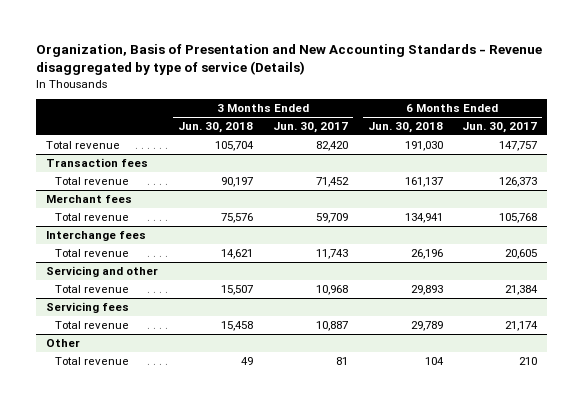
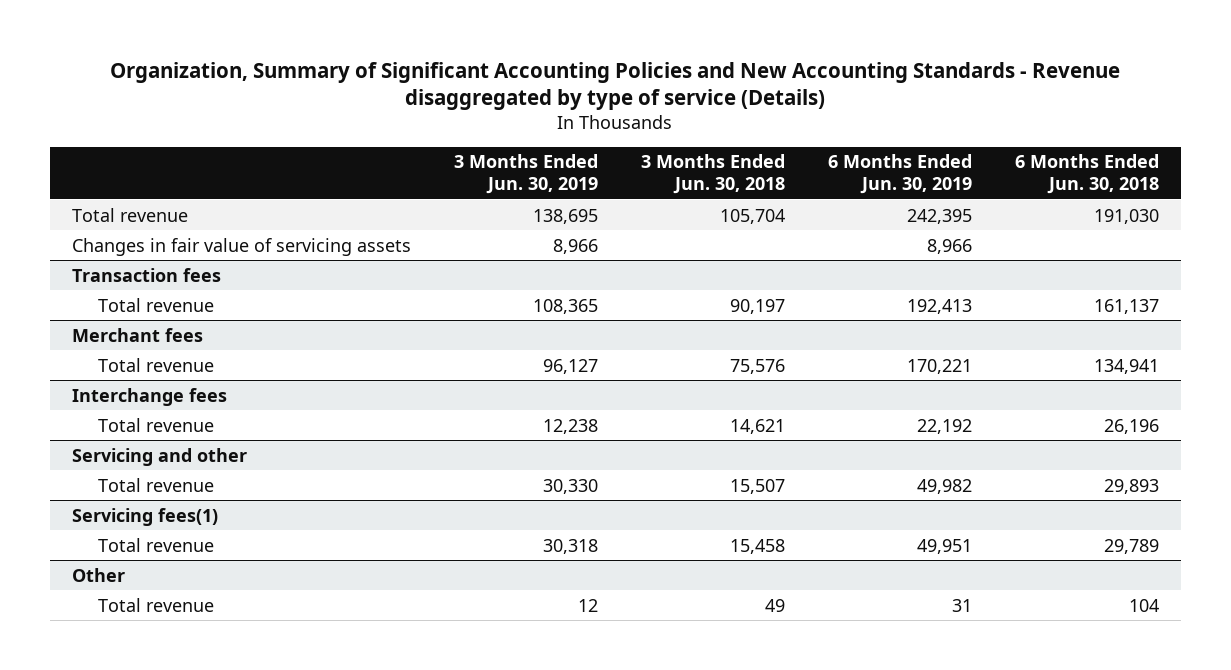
[35,44,542,76] Organization, Basis of Presentation and New Accounting Standards - Revenue disaggregated by type of service (Details) -> [110,61,1121,111] Organization, Summary of Significant Accounting Policies and New Accounting Standards - Revenue disaggregated by type of service (Details)
[272,122,348,134] Jun. 30, 2017 -> none
[462,122,538,134] Jun. 30, 2017 -> none
none -> [453,154,598,195] 3 Months Ended Jun. 30, 2019
none -> [827,154,972,195] 6 Months Ended Jun. 30, 2019
none -> [71,237,411,256] Changes in fair value of servicing assets
[45,301,129,313] Servicing fees -> [71,507,218,526] Servicing fees(1)

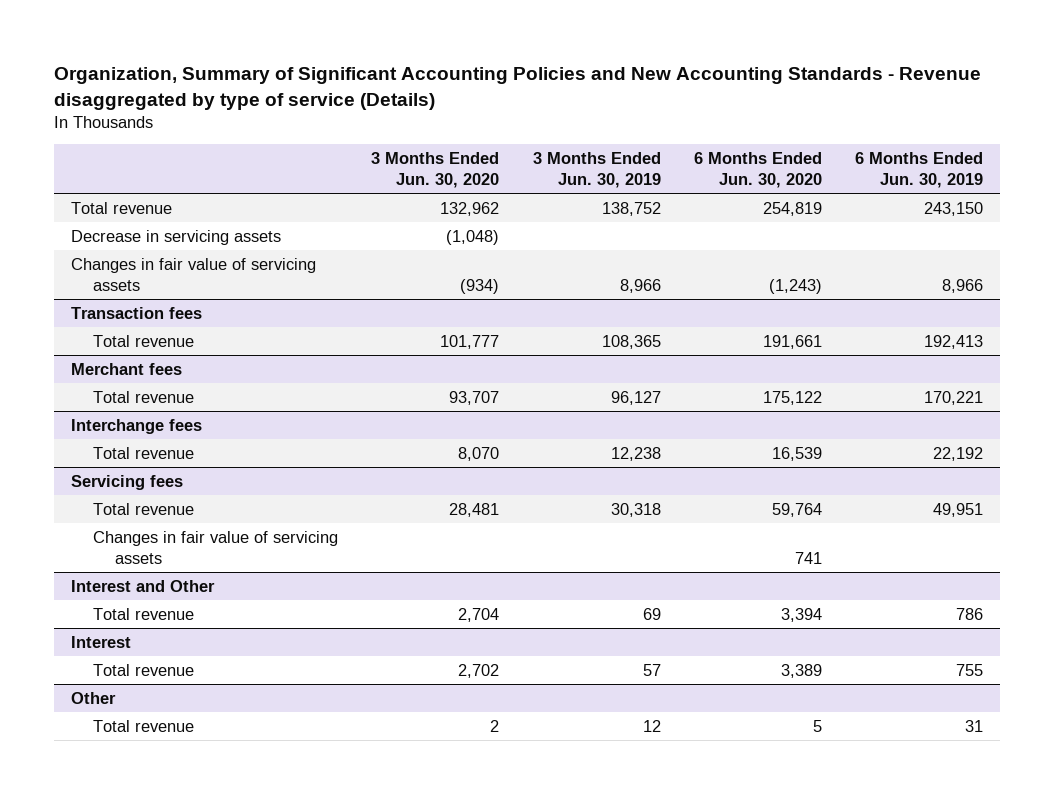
[640,154,785,195] 3 Months Ended Jun. 30, 2018 -> none
[1015,154,1160,195] 6 Months Ended Jun. 30, 2018 -> none
none -> [371,151,500,189] 3 Months Ended Jun. 30, 2020
none -> [693,151,822,189] 6 Months Ended Jun. 30, 2020
[532,208,598,224] 138,695 -> [601,201,661,216] 138,752
[906,208,972,224] 242,395 -> [924,201,984,216] 243,150
none -> [71,229,282,245] Decrease in servicing assets
[71,447,247,466] Servicing and other -> none
[97,477,214,492] Total revenue -> none
[71,507,218,526] Servicing fees(1) -> [71,474,184,490] Servicing fees
none -> [93,530,339,564] Changes in fair value of servicing assets
none -> [71,579,216,592] Interest and Other
none -> [93,607,195,620] Total revenue
none -> [71,635,132,648] Interest
none -> [93,663,195,676] Total revenue

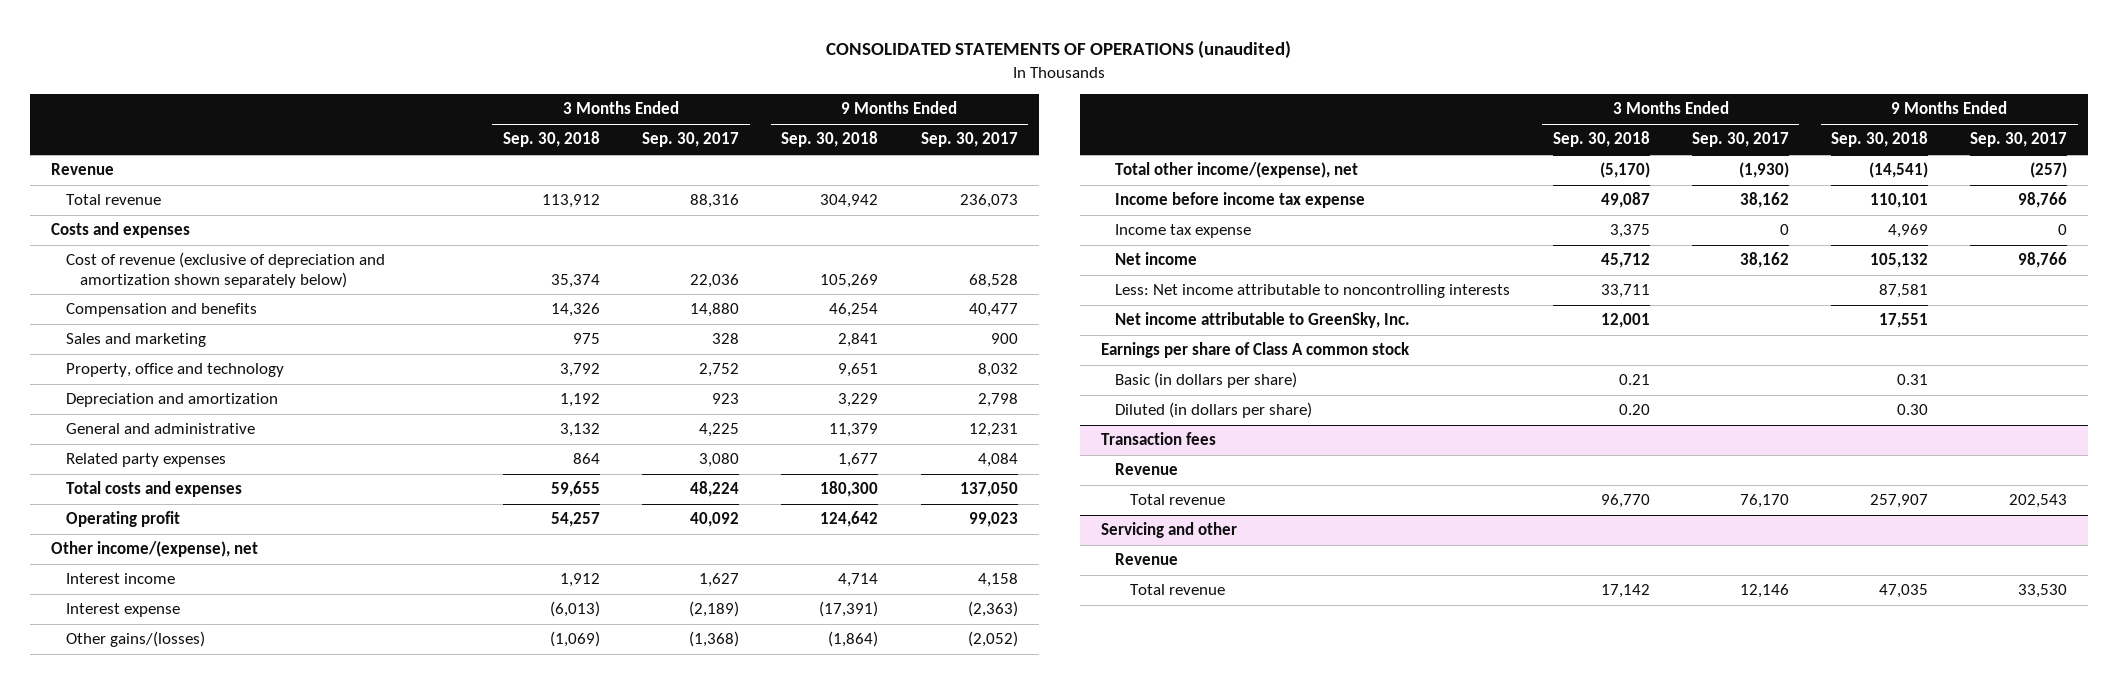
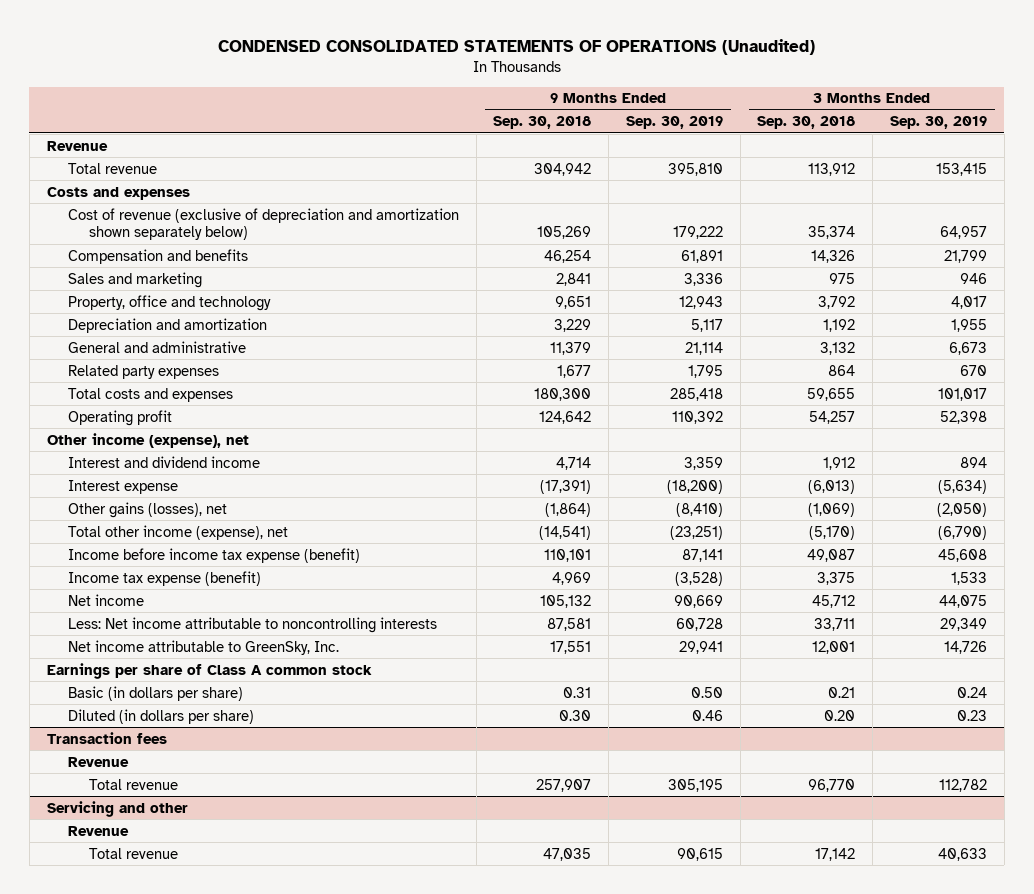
[826,40,1292,59] CONSOLIDATED STATEMENTS OF OPERATIONS (unaudited) -> [217,39,815,56] CONDENSED CONSOLIDATED STATEMENTS OF OPERATIONS (Unaudited)
[642,132,740,148] Sep. 30, 2017 -> none
[920,132,1018,148] Sep. 30, 2017 -> none
none -> [625,116,723,130] Sep. 30, 2019
none -> [889,116,987,130] Sep. 30, 2019
[51,541,259,558] Other income/(expense), net -> [46,432,249,448] Other income (expense), net
[65,573,175,585] Interest income -> [67,455,260,468] Interest and dividend income
[65,631,205,648] Other gains/(losses) -> [67,501,227,518] Other gains (losses), net
[1115,162,1359,179] Total other income/(expense), net -> [67,524,288,540] Total other income (expense), net
[1115,192,1366,209] Income before income tax expense -> [67,547,360,563] Income before income tax expense (benefit)
[1115,224,1252,239] Income tax expense -> [67,570,261,586] Income tax expense (benefit)

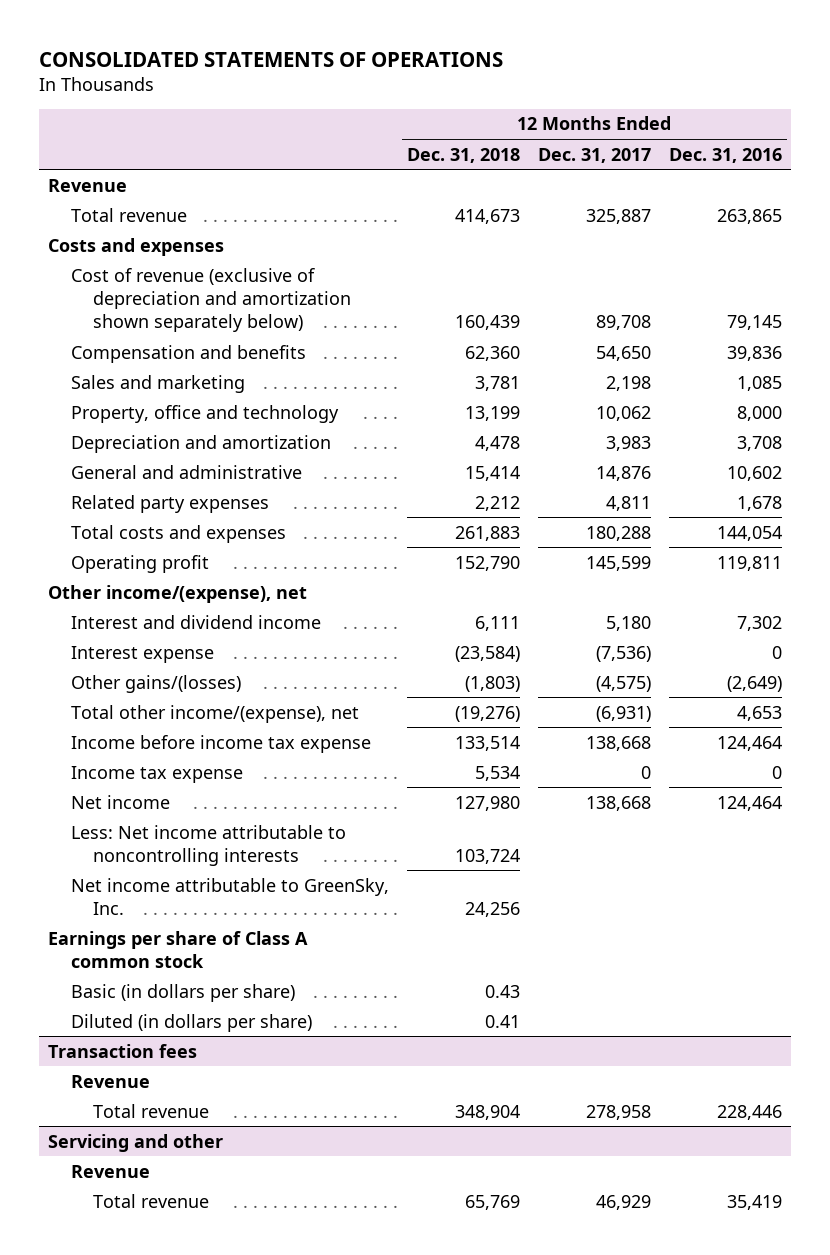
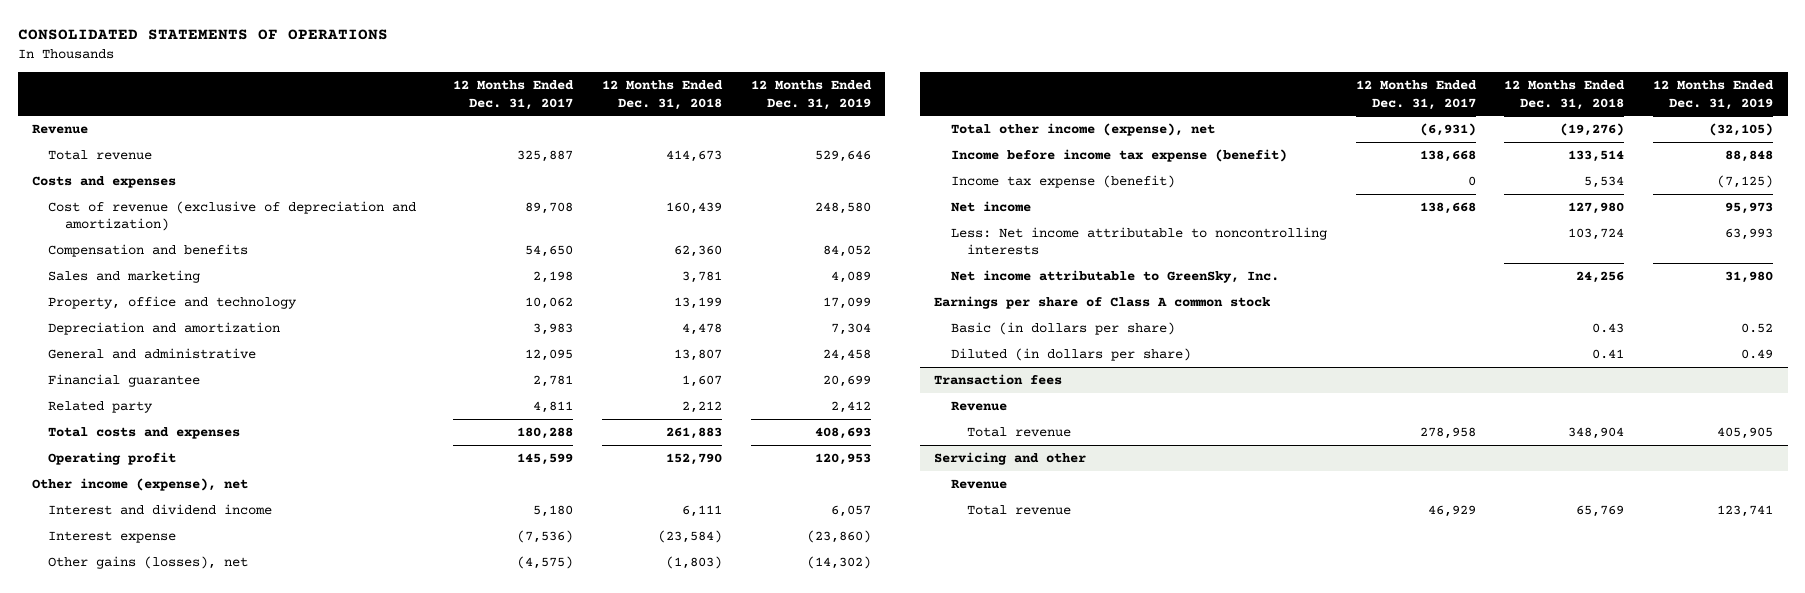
[669,147,783,163] Dec. 31, 2016 -> none
none -> [750,80,872,110] 12 Months Ended Dec. 31, 2019
[70,267,352,332] Cost of revenue (exclusive of depreciation and amortization shown separately below) -> [48,200,417,232] Cost of revenue (exclusive of depreciation and amortization)
[464,465,520,481] 15,414 -> [673,348,722,361] 13,807
[595,465,651,481] 14,876 -> [525,348,574,361] 12,095
none -> [48,373,201,387] Financial guarantee
[70,494,269,513] Related party expenses -> [48,400,154,413] Related party
[48,584,308,603] Other income/(expense), net -> [31,477,248,491] Other income (expense), net
[70,674,241,693] Other gains/(losses) -> [48,555,249,569] Other gains (losses), net
[70,704,359,723] Total other income/(expense), net -> [950,122,1215,136] Total other income (expense), net
[70,734,371,753] Income before income tax expense -> [950,148,1287,162] Income before income tax expense (benefit)
[70,765,243,783] Income tax expense -> [950,174,1175,188] Income tax expense (benefit)

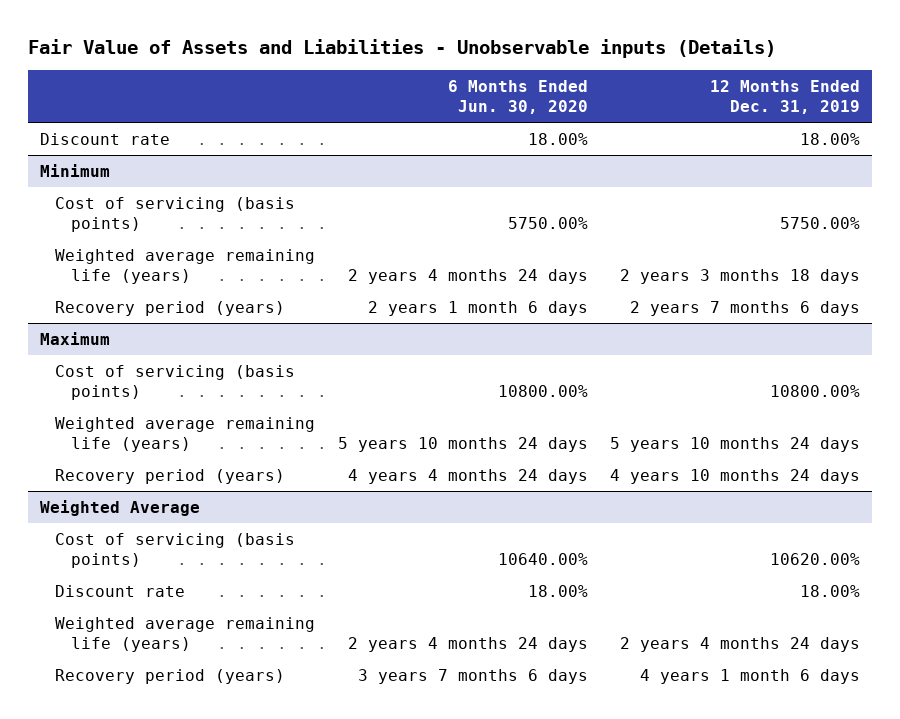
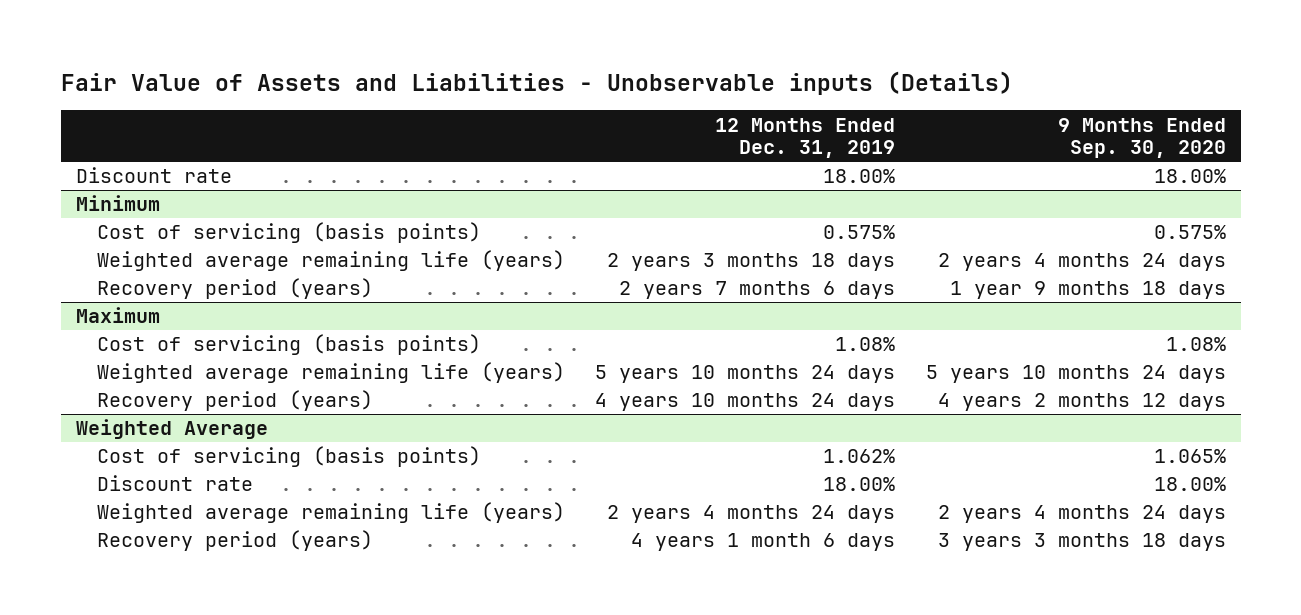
[447,79,588,114] 6 Months Ended Jun. 30, 2020 -> none
none -> [1057,117,1226,159] 9 Months Ended Sep. 30, 2020
[780,217,861,230] 5750.00% -> [823,225,896,240] 0.575%
[770,385,861,398] 10800.00% -> [835,337,896,352] 1.08%
[770,553,861,566] 10620.00% -> [823,449,896,464] 1.062%

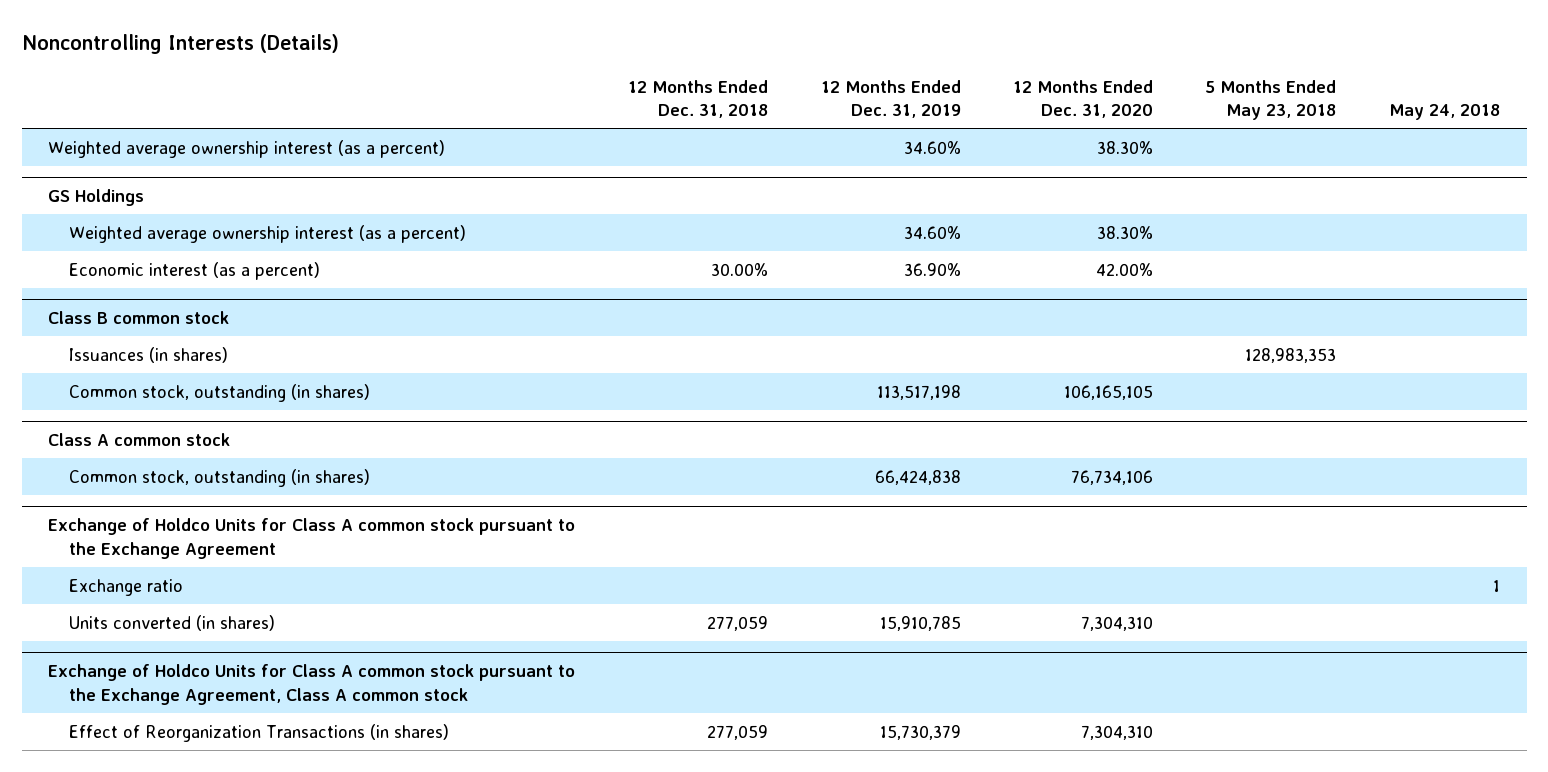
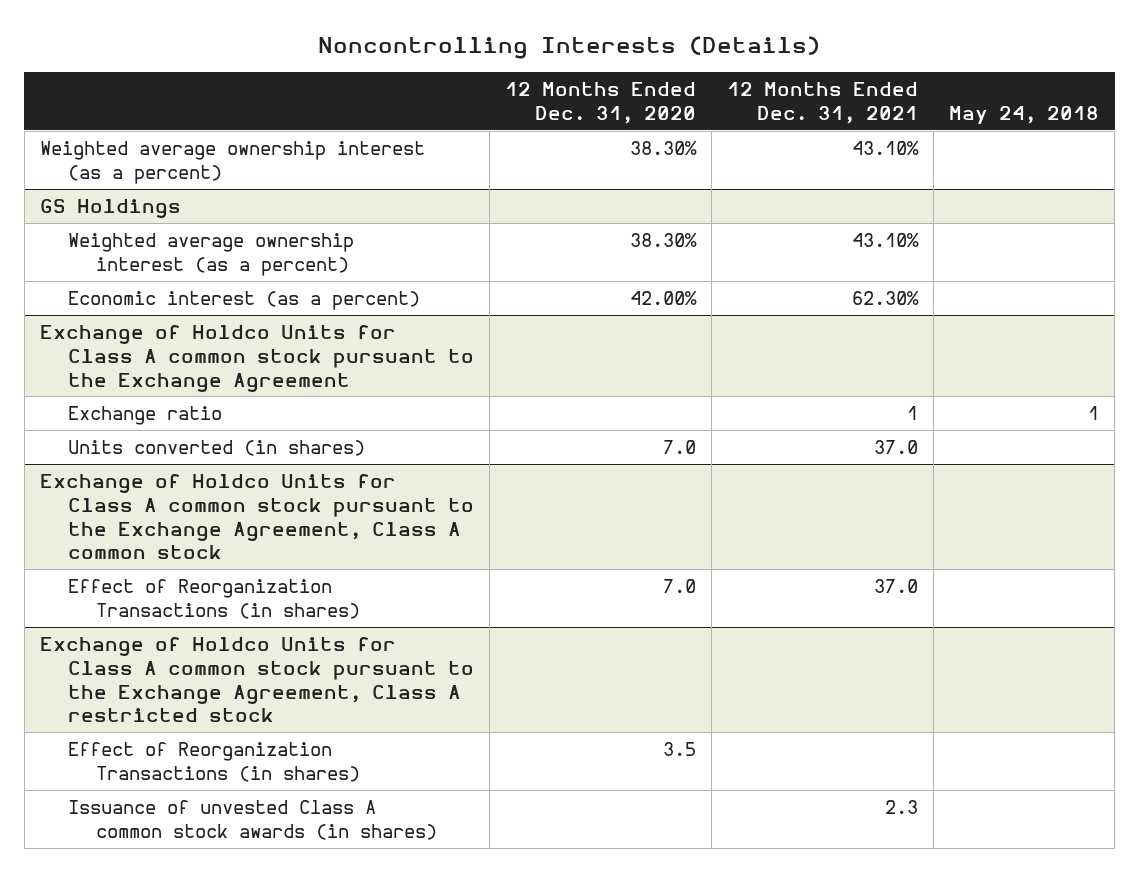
[627,79,768,118] 12 Months Ended Dec. 31, 2018 -> none
[820,79,961,118] 12 Months Ended Dec. 31, 2019 -> none
[1206,79,1337,120] 5 Months Ended May 23, 2018 -> none
none -> [726,82,918,124] 12 Months Ended Dec. 31, 2021
[48,311,230,325] Class B common stock -> none
[69,346,229,363] Issuances (in shares) -> none
[69,383,371,402] Common stock, outstanding (in shares) -> none
[48,433,231,447] Class A common stock -> none
[69,468,371,487] Common stock, outstanding (in shares) -> none
[1081,615,1154,631] 7,304,310 -> [662,440,696,455] 7.0
[1081,724,1154,740] 7,304,310 -> [662,579,696,594] 7.0
none -> [39,637,474,723] Exchange of Holdco Units for Class A common stock pursuant to the Exchange Agreement, Class A restricted stock
none -> [67,742,360,782] Effect of Reorganization Transactions (in shares)
none -> [67,800,437,840] Issuance of unvested Class A common stock awards (in shares)

